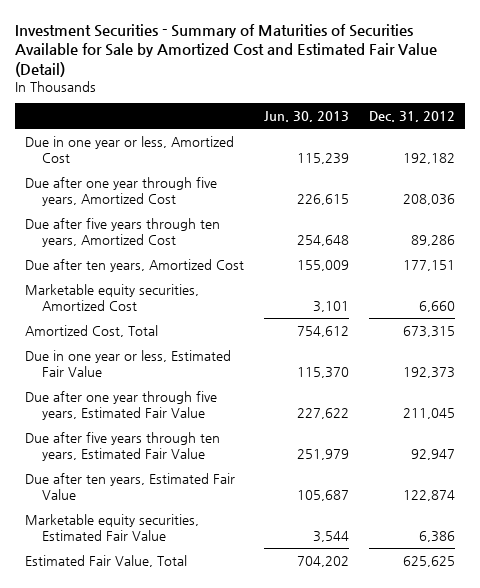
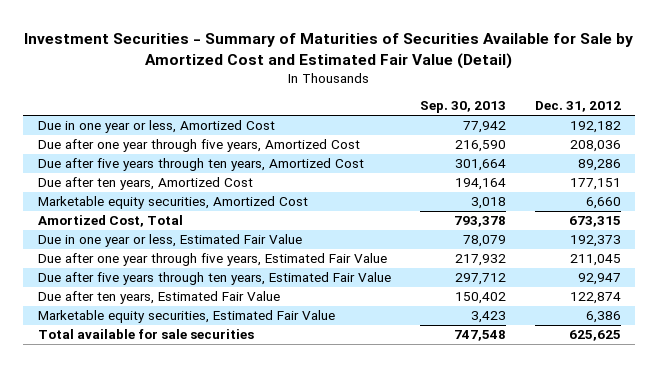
[263,111,349,123] Jun. 30, 2013 -> none
none -> [419,101,506,114] Sep. 30, 2013
[25,554,188,567] Estimated Fair Value, Total -> [37,329,254,340] Total available for sale securities

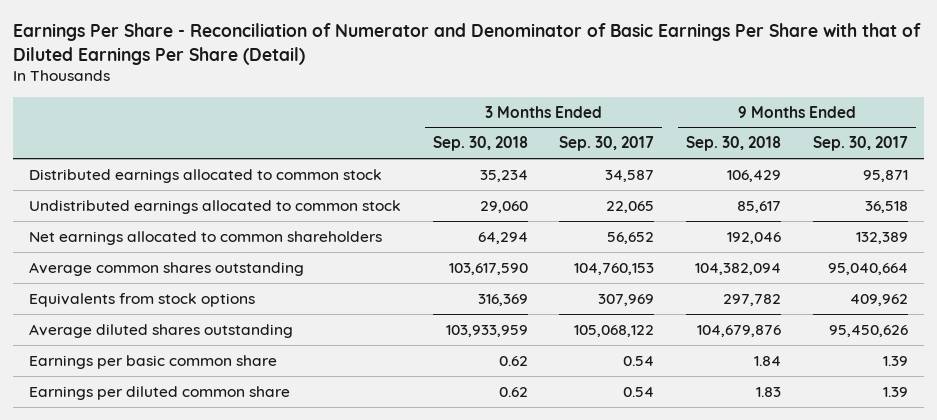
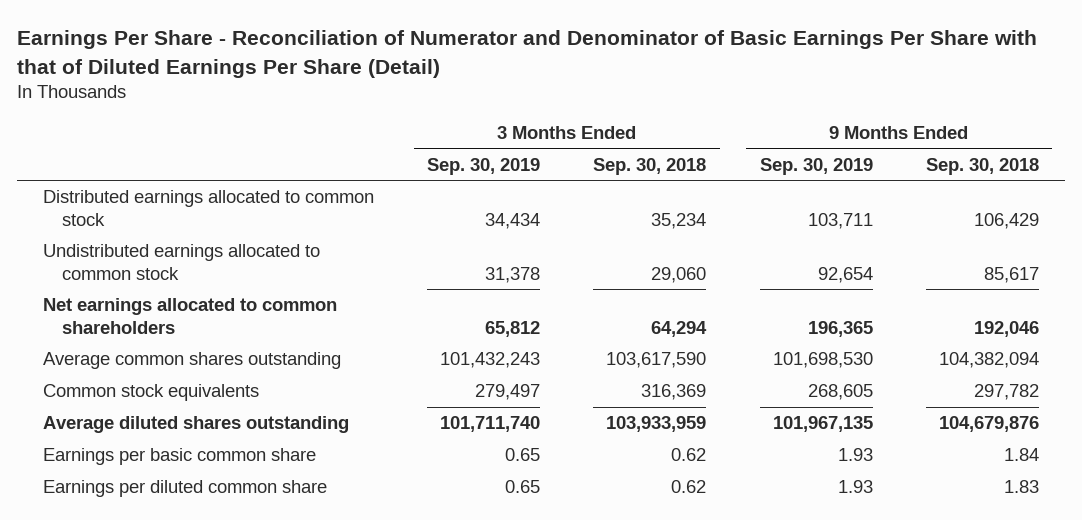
[559,136,655,152] Sep. 30, 2017 -> none
[813,136,909,152] Sep. 30, 2017 -> none
none -> [427,157,541,175] Sep. 30, 2019
none -> [759,157,873,175] Sep. 30, 2019
[28,292,255,307] Equivalents from stock options -> [43,384,260,402] Common stock equivalents

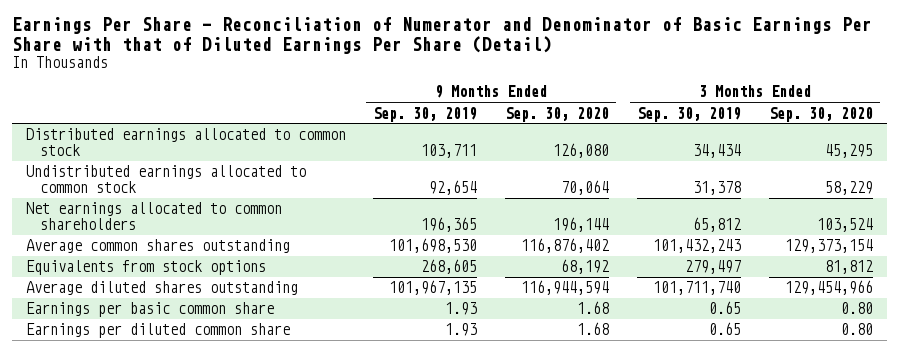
[593,157,707,175] Sep. 30, 2018 -> none
[925,157,1039,175] Sep. 30, 2018 -> none
none -> [505,106,610,122] Sep. 30, 2020
none -> [769,106,874,122] Sep. 30, 2020
[43,384,260,402] Common stock equivalents -> [25,260,266,276] Equivalents from stock options

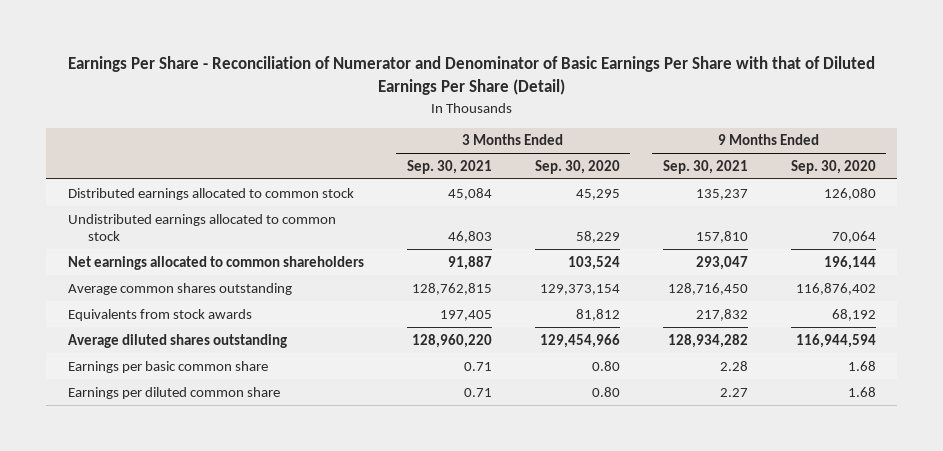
[373,106,478,122] Sep. 30, 2019 -> none
[637,106,742,122] Sep. 30, 2019 -> none
none -> [406,159,492,174] Sep. 30, 2021
none -> [662,159,748,174] Sep. 30, 2021
[25,260,266,276] Equivalents from stock options -> [67,308,252,321] Equivalents from stock awards

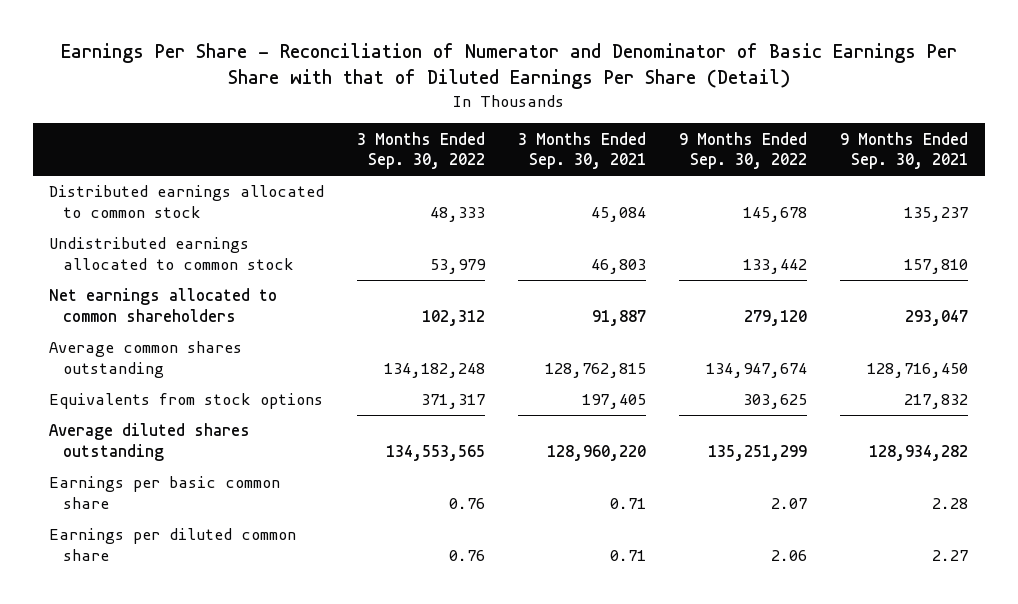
[534,159,620,174] Sep. 30, 2020 -> none
[790,159,876,174] Sep. 30, 2020 -> none
none -> [357,131,486,170] 3 Months Ended Sep. 30, 2022
none -> [679,131,808,170] 9 Months Ended Sep. 30, 2022
[67,308,252,321] Equivalents from stock awards -> [49,393,324,410] Equivalents from stock options

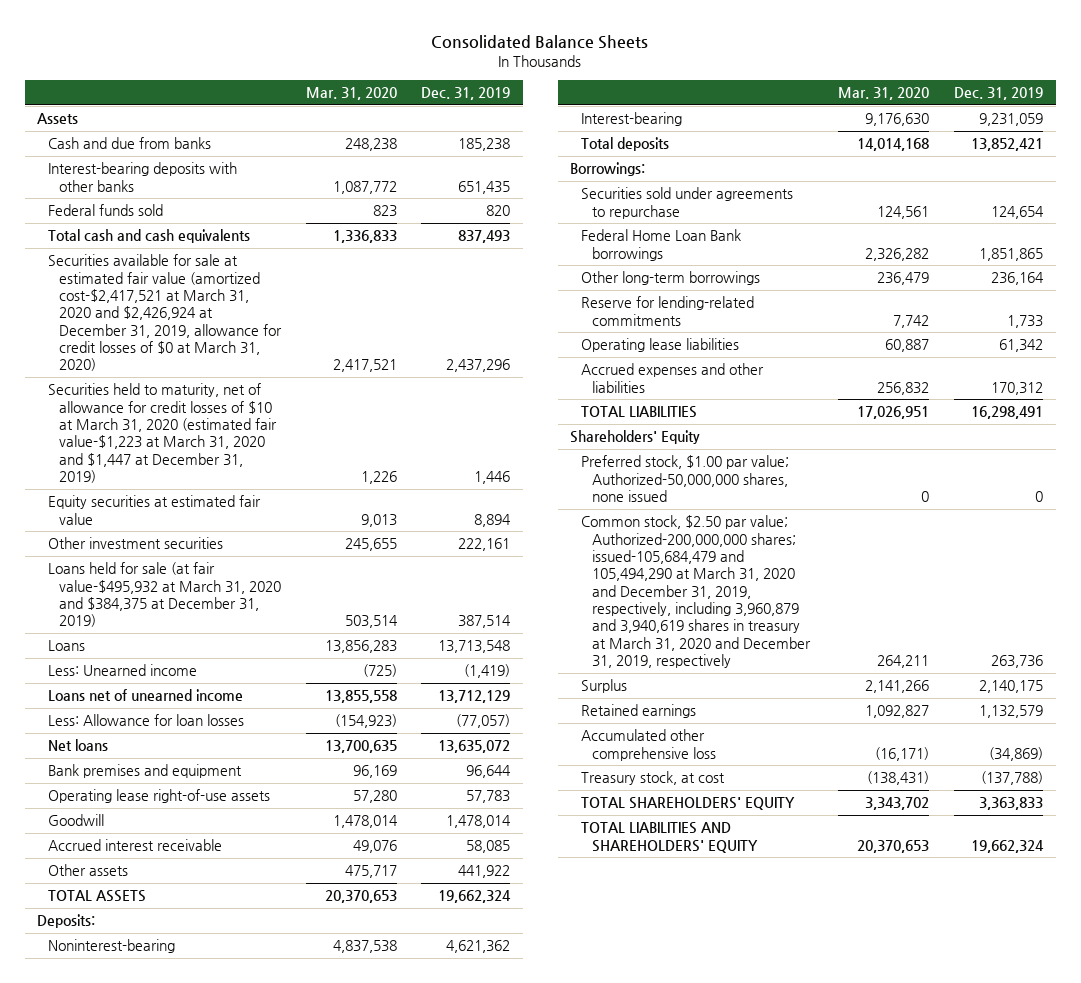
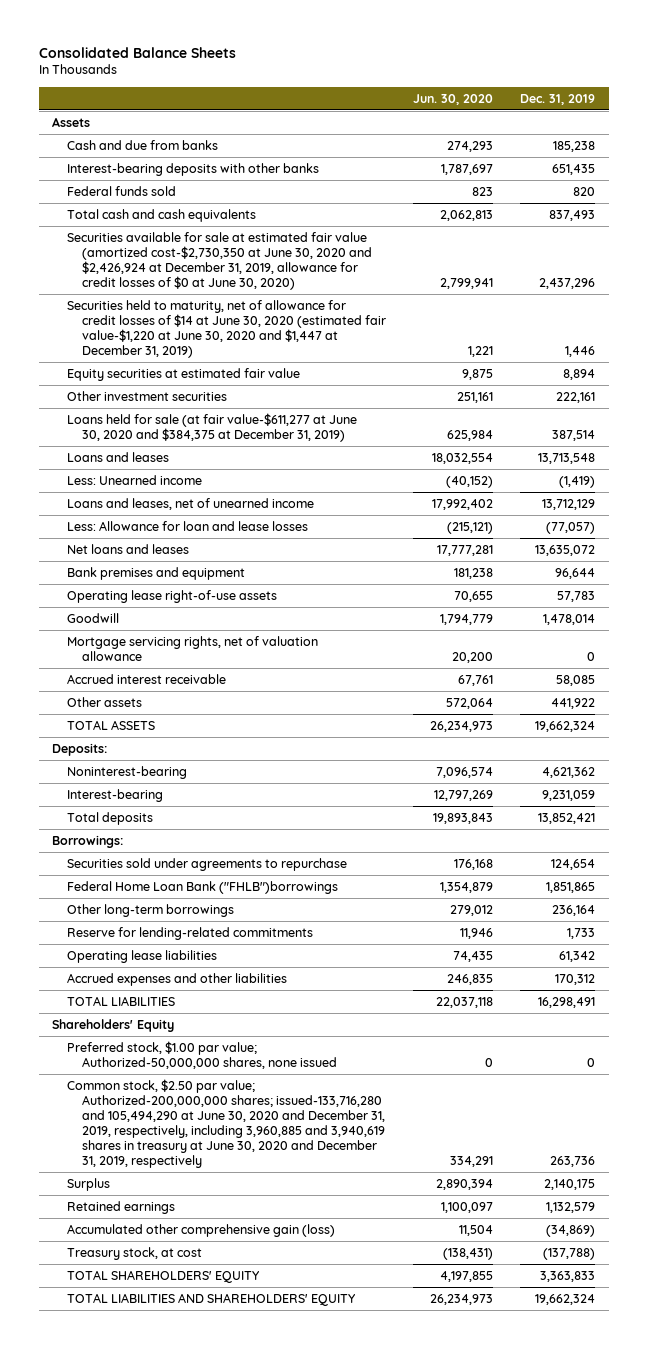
[305,87,397,101] Mar. 31, 2020 -> none
none -> [413,93,494,105] Jun. 30, 2020
[48,254,283,372] Securities available for sale at estimated fair value (amortized cost-$2,417,521 at March 31, 2020 and $2,426,924 at December 31, 2019, allowance for credit losses of $0 at March 31, 2020) -> [67,231,372,290] Securities available for sale at estimated fair value (amortized cost-$2,730,350 at June 30, 2020 and $2,426,924 at December 31, 2019, allowance for credit losses of $0 at June 30, 2020)
[48,383,278,484] Securities held to maturity, net of allowance for credit losses of $10 at March 31, 2020 (estimated fair value-$1,223 at March 31, 2020 and $1,447 at December 31, 2019) -> [67,299,386,358] Securities held to maturity, net of allowance for credit losses of $14 at June 30, 2020 (estimated fair value-$1,220 at June 30, 2020 and $1,447 at December 31, 2019)
[48,562,282,628] Loans held for sale (at fair value-$495,932 at March 31, 2020 and $384,375 at December 31, 2019) -> [67,412,358,442] Loans held for sale (at fair value-$611,277 at June 30, 2020 and $384,375 at December 31, 2019)
[48,640,86,652] Loans -> [67,451,170,462] Loans and leases
[48,689,244,702] Loans net of unearned income -> [67,497,315,510] Loans and leases, net of unearned income
[48,714,245,727] Less: Allowance for loan losses -> [67,520,309,531] Less: Allowance for loan and lease losses
[48,739,109,752] Net loans -> [67,543,190,554] Net loans and leases
none -> [67,635,319,661] Mortgage servicing rights, net of valuation allowance
[580,229,741,261] Federal Home Loan Bank borrowings -> [67,880,339,894] Federal Home Loan Bank ("FHLB")borrowings
[580,515,811,668] Common stock, $2.50 par value; Authorized-200,000,000 shares; issued-105,684,479 and 105,494,290 at March 31, 2020 and December 31, 2019, respectively, including 3,960,879 and 3,940,619 shares in treasury at March 31, 2020 and December 31, 2019, respectively -> [67,1078,385,1169] Common stock, $2.50 par value; Authorized-200,000,000 shares; issued-133,716,280 and 105,494,290 at June 30, 2020 and December 31, 2019, respectively, including 3,960,885 and 3,940,619 shares in treasury at June 30, 2020 and December 31, 2019, respectively
[580,729,716,761] Accumulated other comprehensive loss -> [67,1223,336,1237] Accumulated other comprehensive gain (loss)

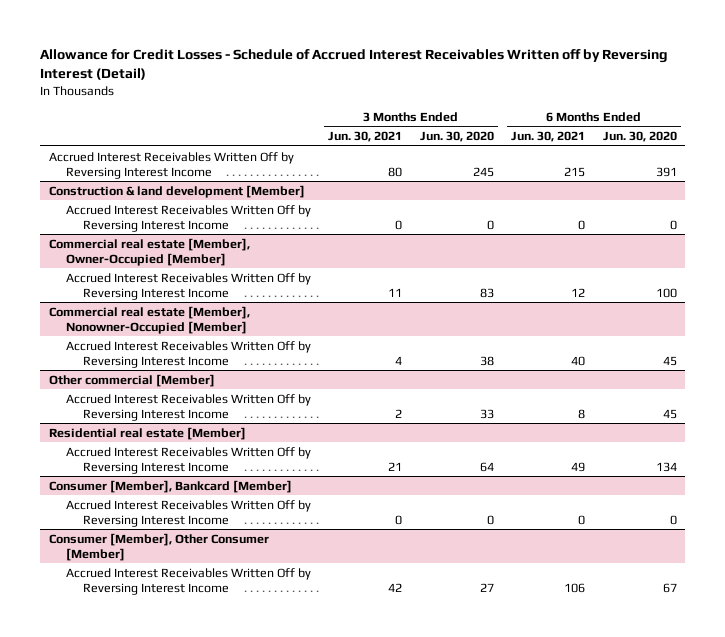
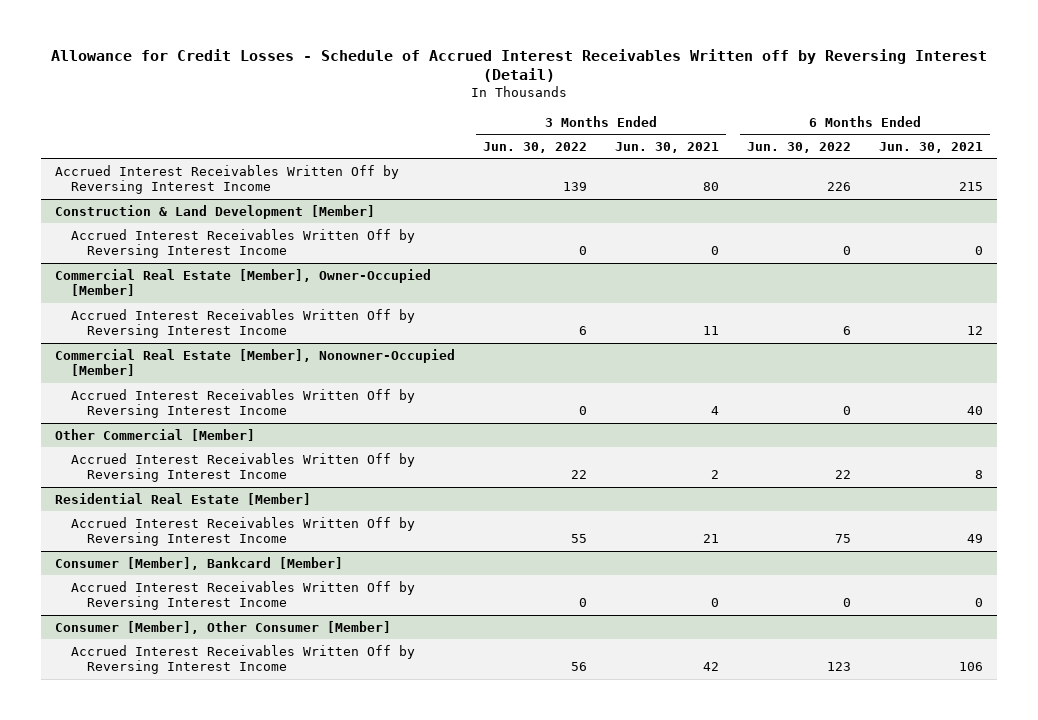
[419,130,494,142] Jun. 30, 2020 -> none
[602,130,677,142] Jun. 30, 2020 -> none
none -> [483,141,588,153] Jun. 30, 2022
none -> [747,141,852,153] Jun. 30, 2022
[48,184,305,198] Construction & land development [Member] -> [54,204,375,219] Construction & Land Development [Member]
[48,237,250,266] Commercial real estate [Member], Owner-Occupied [Member] -> [54,268,431,297] Commercial Real Estate [Member], Owner-Occupied [Member]
[48,305,250,334] Commercial real estate [Member], Nonowner-Occupied [Member] -> [54,348,455,377] Commercial Real Estate [Member], Nonowner-Occupied [Member]
[48,373,215,387] Other commercial [Member] -> [54,428,255,441] Other Commercial [Member]
[48,426,246,440] Residential real estate [Member] -> [54,492,311,505] Residential Real Estate [Member]

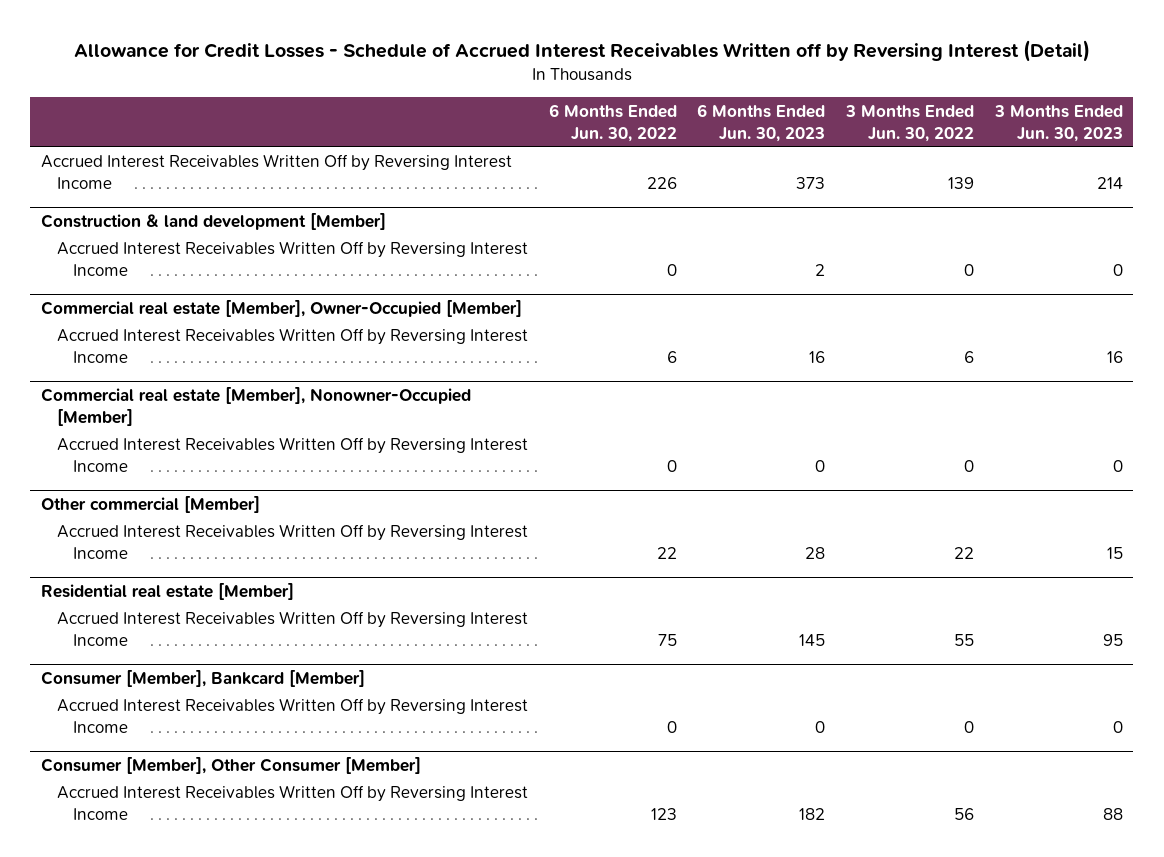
[615,141,720,153] Jun. 30, 2021 -> none
[879,141,984,153] Jun. 30, 2021 -> none
none -> [697,103,826,142] 6 Months Ended Jun. 30, 2023
none -> [994,104,1124,142] 3 Months Ended Jun. 30, 2023
[54,204,375,219] Construction & Land Development [Member] -> [40,212,386,230] Construction & land development [Member]
[54,268,431,297] Commercial Real Estate [Member], Owner-Occupied [Member] -> [40,299,522,317] Commercial real estate [Member], Owner-Occupied [Member]
[54,348,455,377] Commercial Real Estate [Member], Nonowner-Occupied [Member] -> [40,386,471,426] Commercial real estate [Member], Nonowner-Occupied [Member]
[54,428,255,441] Other Commercial [Member] -> [40,495,260,513] Other commercial [Member]
[54,492,311,505] Residential Real Estate [Member] -> [40,582,294,600] Residential real estate [Member]

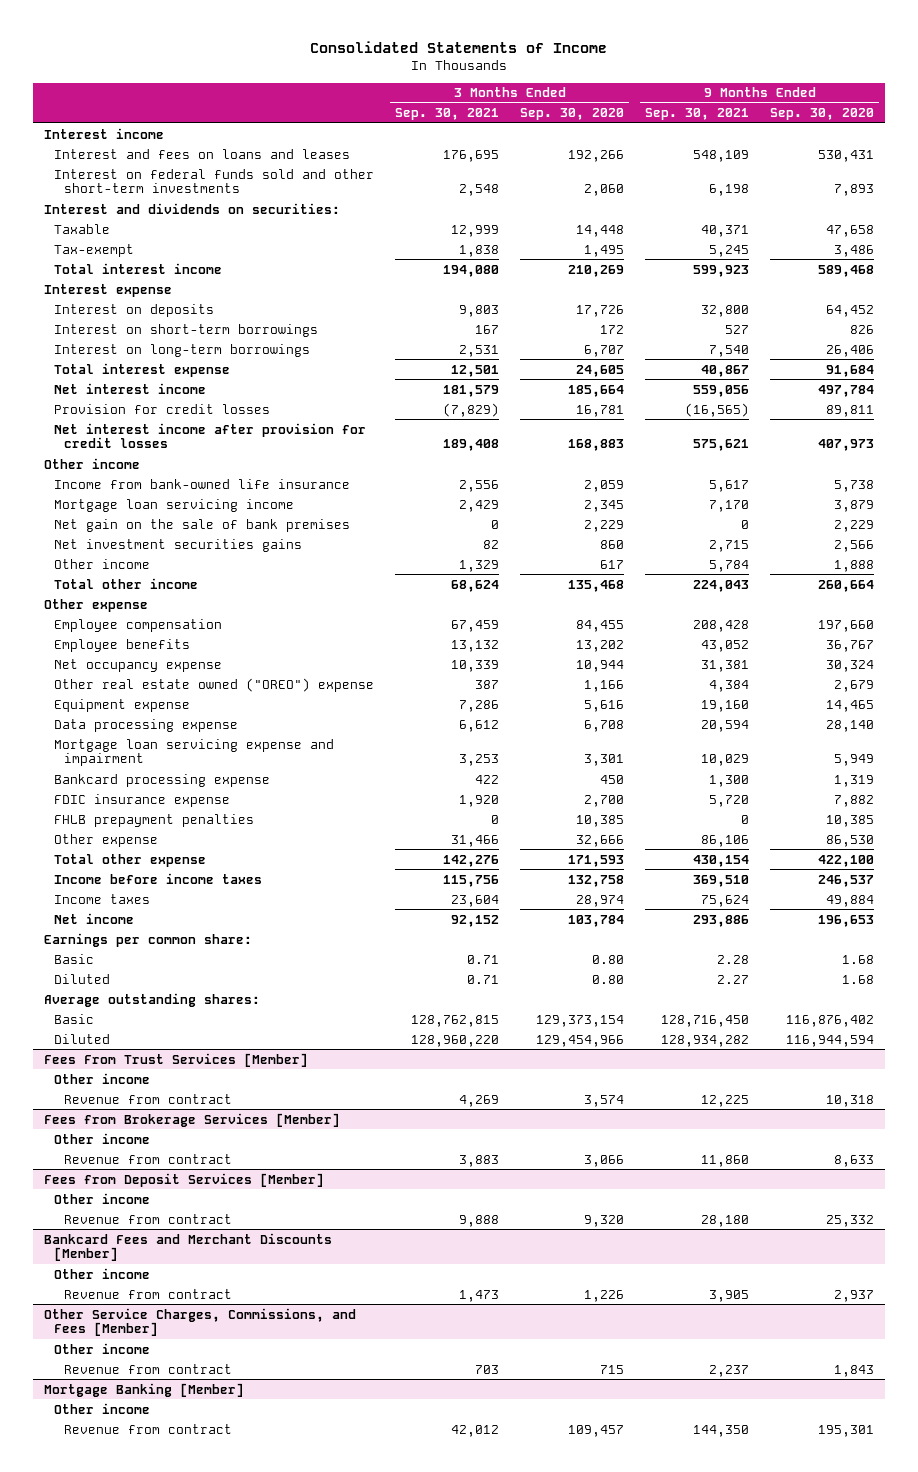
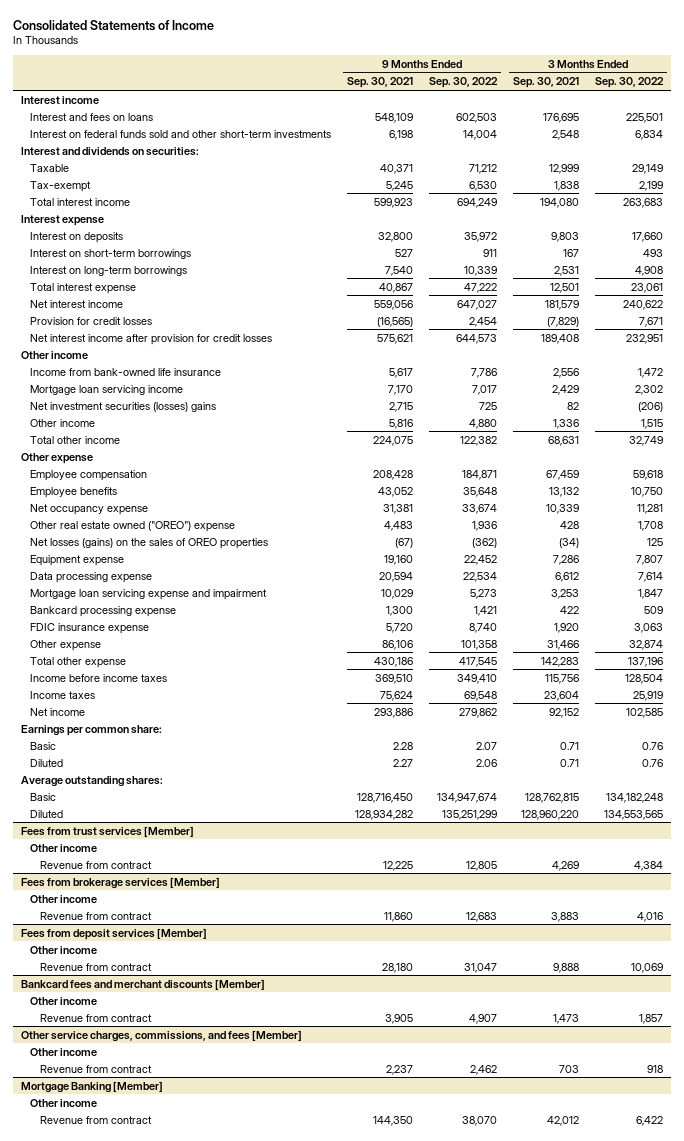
[520,108,625,121] Sep. 30, 2020 -> none
[770,108,875,121] Sep. 30, 2020 -> none
none -> [429,77,499,89] Sep. 30, 2022
none -> [595,77,665,89] Sep. 30, 2022
[54,148,351,159] Interest and fees on loans and leases -> [30,112,154,121] Interest and fees on loans
[54,518,351,532] Net gain on the sale of bank premises -> none
[54,538,303,552] Net investment securities gains -> [30,401,217,412] Net investment securities (losses) gains
[459,559,500,572] 1,329 -> [553,418,580,429] 1,336
[709,559,750,572] 5,784 -> [389,418,414,429] 5,816
[451,579,500,592] 68,624 -> [548,435,580,446] 68,631
[693,579,750,592] 224,043 -> [373,435,414,446] 224,075
[475,679,500,689] 387 -> [560,520,580,529] 428
[709,679,750,692] 4,384 -> [384,520,414,531] 4,483
none -> [30,537,269,549] Net losses (gains) on the sales of OREO properties
[54,813,255,827] FHLB prepayment penalties -> none
[443,854,500,867] 142,276 -> [541,656,580,667] 142,283
[693,854,750,867] 430,154 -> [374,656,414,667] 430,186
[43,1052,308,1067] Fees From Trust Services [Member] -> [20,825,194,837] Fees from trust services [Member]
[43,1112,340,1127] Fees from Brokerage Services [Member] -> [20,876,220,889] Fees from brokerage services [Member]
[43,1172,324,1187] Fees from Deposit Services [Member] -> [20,927,207,940] Fees from deposit services [Member]
[43,1232,332,1262] Bankcard Fees and Merchant Discounts [Member] -> [20,978,265,990] Bankcard fees and merchant discounts [Member]
[43,1307,356,1337] Other Service Charges, Commissions, and Fees [Member] -> [20,1029,302,1042] Other service charges, commissions, and fees [Member]

